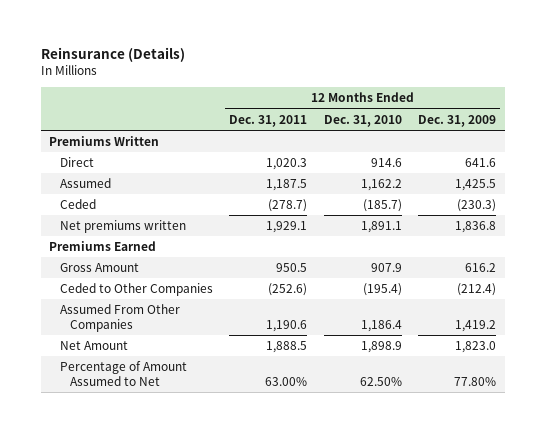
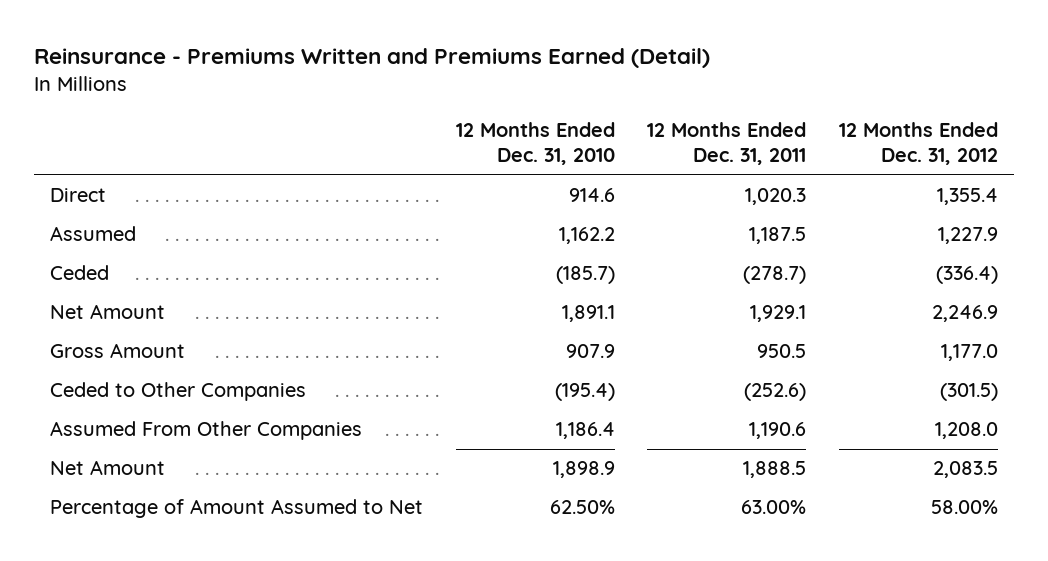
[40,47,185,63] Reinsurance (Details) -> [33,48,710,69] Reinsurance - Premiums Written and Premiums Earned (Detail)
[418,114,497,127] Dec. 31, 2009 -> none
none -> [839,122,999,166] 12 Months Ended Dec. 31, 2012
[49,136,160,147] Premiums Written -> none
[49,241,157,252] Premiums Earned -> none
[59,220,186,234] Net premiums written -> [50,304,166,320] Net Amount

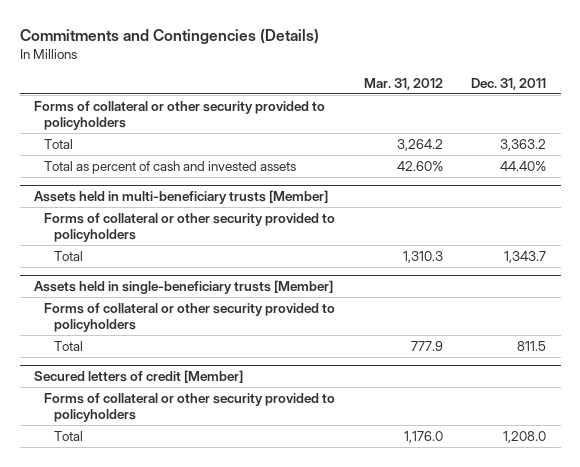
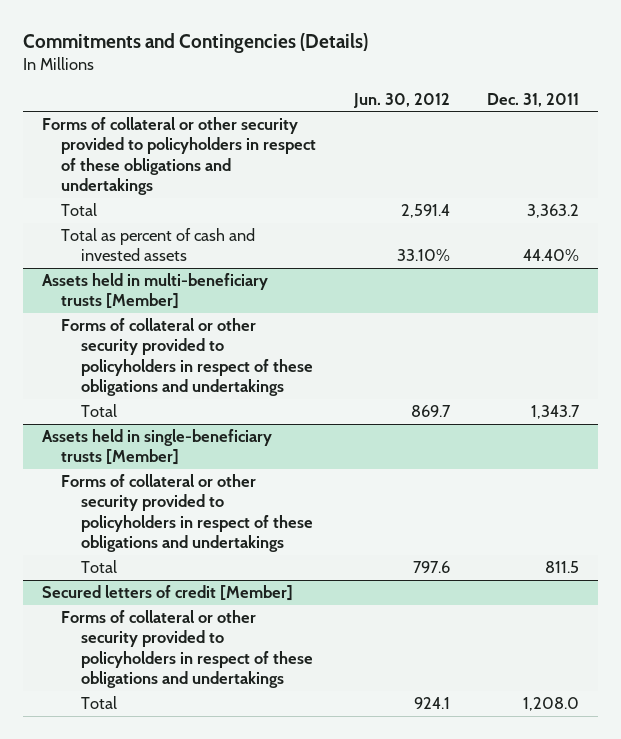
[363,77,443,90] Mar. 31, 2012 -> none
none -> [352,92,450,108] Jun. 30, 2012
[33,100,325,130] Forms of collateral or other security provided to policyholders -> [41,117,317,196] Forms of collateral or other security provided to policyholders in respect of these obligations and undertakings
[43,212,335,242] Forms of collateral or other security provided to policyholders -> [61,318,313,397] Forms of collateral or other security provided to policyholders in respect of these obligations and undertakings
[43,302,335,332] Forms of collateral or other security provided to policyholders -> [61,474,313,553] Forms of collateral or other security provided to policyholders in respect of these obligations and undertakings
[43,392,335,422] Forms of collateral or other security provided to policyholders -> [61,610,313,689] Forms of collateral or other security provided to policyholders in respect of these obligations and undertakings

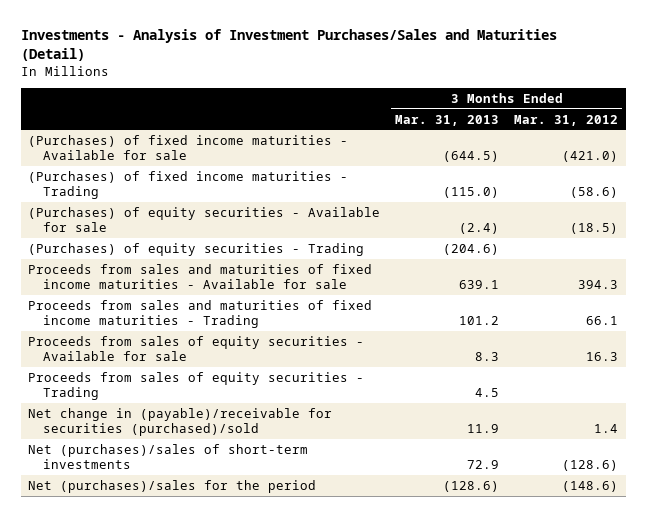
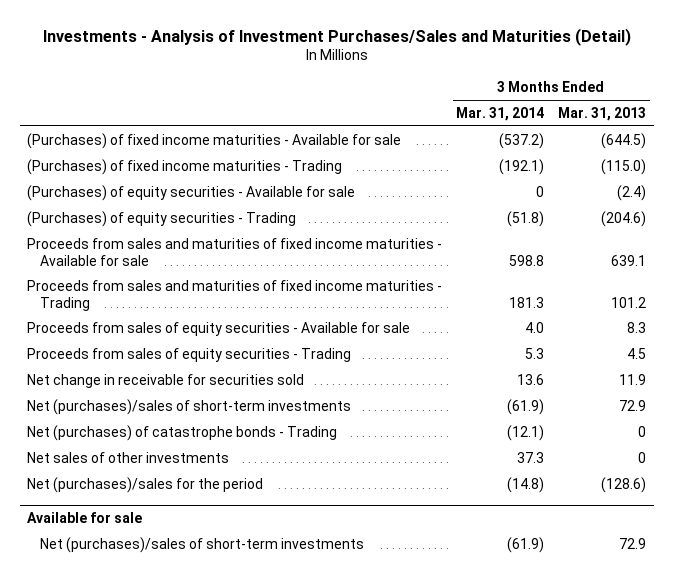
[514,114,619,126] Mar. 31, 2012 -> none
none -> [456,107,545,122] Mar. 31, 2014
[28,407,333,436] Net change in (payable)/receivable for securities (purchased)/sold -> [26,373,304,388] Net change in receivable for securities sold
none -> [26,424,337,441] Net (purchases) of catastrophe bonds - Trading
none -> [26,451,229,463] Net sales of other investments
none -> [26,512,142,524] Available for sale
none -> [40,536,365,553] Net (purchases)/sales of short-term investments

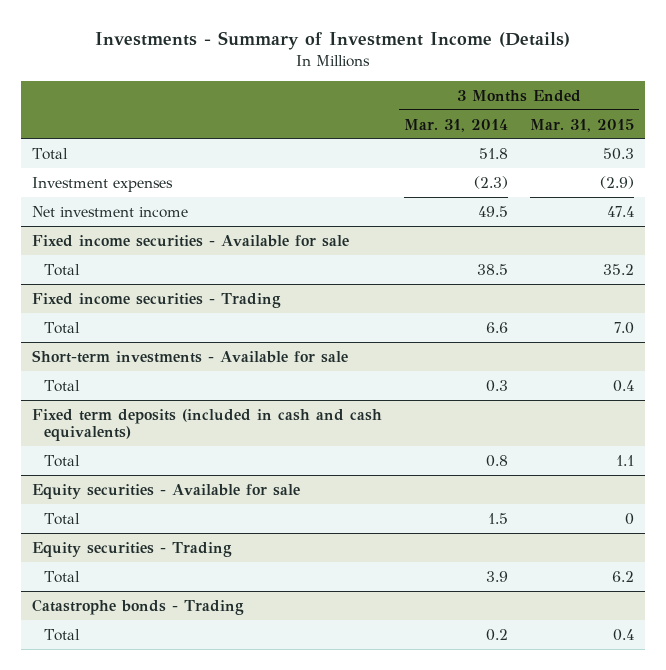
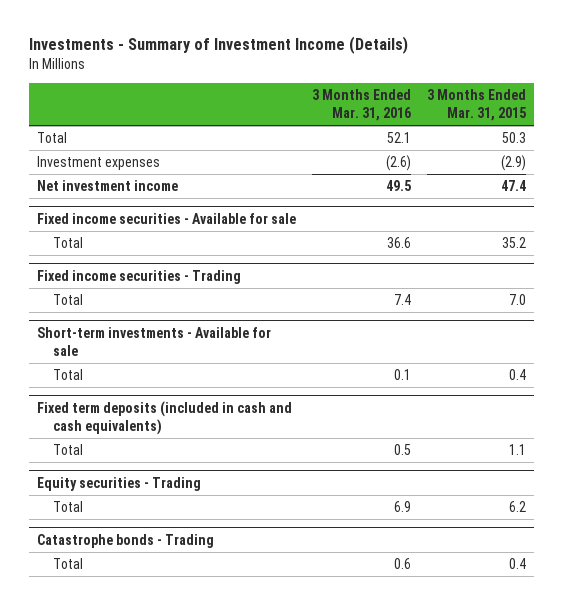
[403,118,508,132] Mar. 31, 2014 -> none
none -> [312,89,412,122] 3 Months Ended Mar. 31, 2016
[32,483,301,499] Equity securities - Available for sale -> none
[44,512,81,525] Total -> none

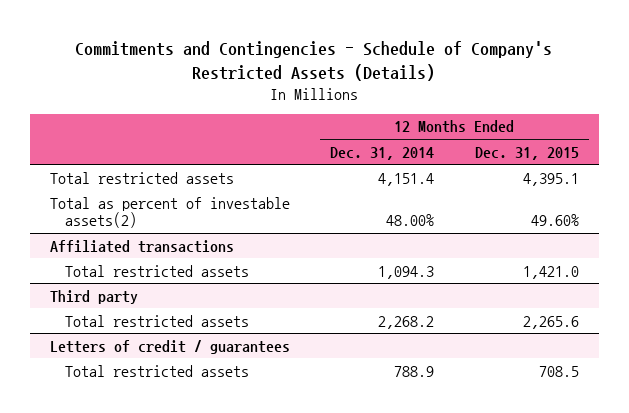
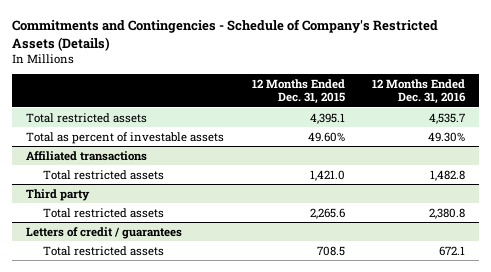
[330,146,435,160] Dec. 31, 2014 -> none
none -> [372,79,467,105] 12 Months Ended Dec. 31, 2016
[50,196,291,229] Total as percent of investable assets(2) -> [26,131,225,144] Total as percent of investable assets

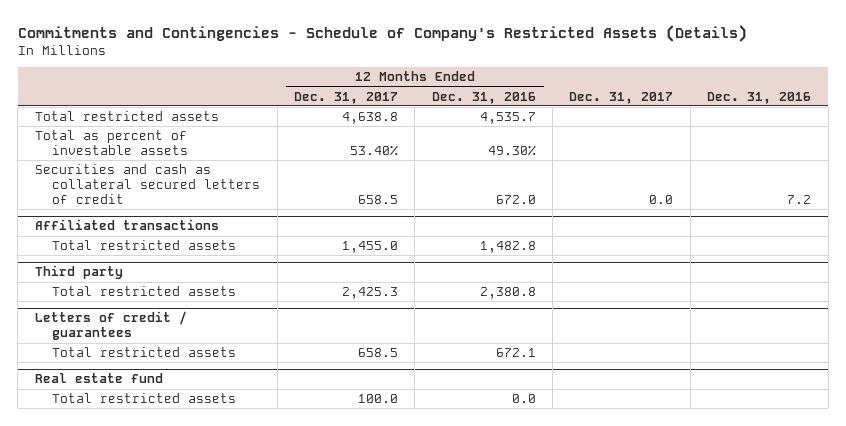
[251,79,345,105] 12 Months Ended Dec. 31, 2015 -> none
none -> [293,91,398,104] Dec. 31, 2017
none -> [569,91,674,104] Dec. 31, 2017
none -> [707,91,812,104] Dec. 31, 2016
none -> [34,163,261,204] Securities and cash as collateral secured letters of credit
none -> [34,373,163,384] Real estate fund
none -> [52,392,237,403] Total restricted assets

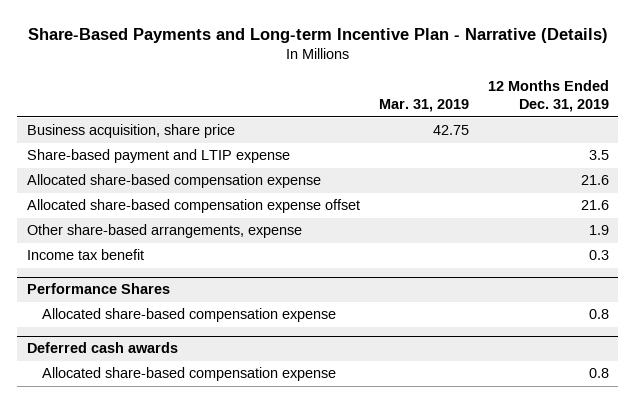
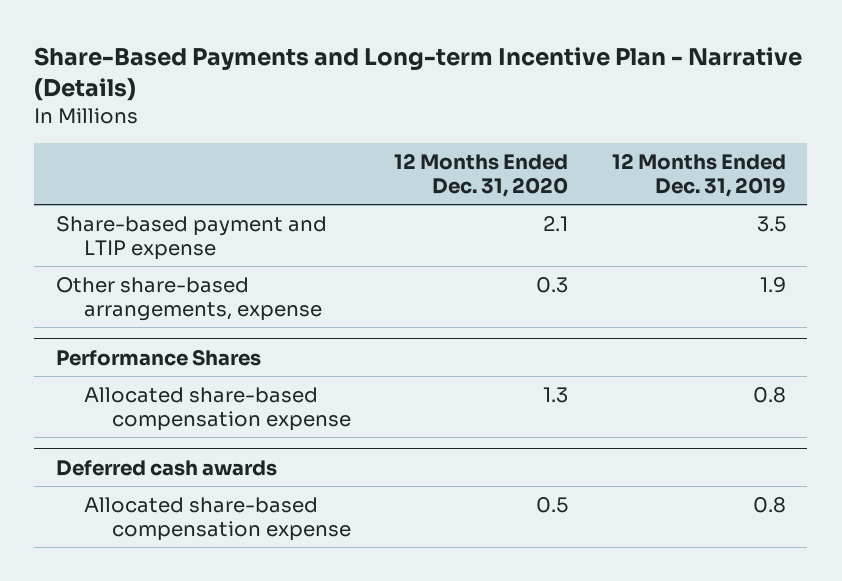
[378,99,469,113] Mar. 31, 2019 -> none
none -> [394,153,569,197] 12 Months Ended Dec. 31, 2020
[26,124,235,139] Business acquisition, share price -> none
[26,174,321,189] Allocated share-based compensation expense -> none
[26,199,360,214] Allocated share-based compensation expense offset -> none
[26,249,144,261] Income tax benefit -> none

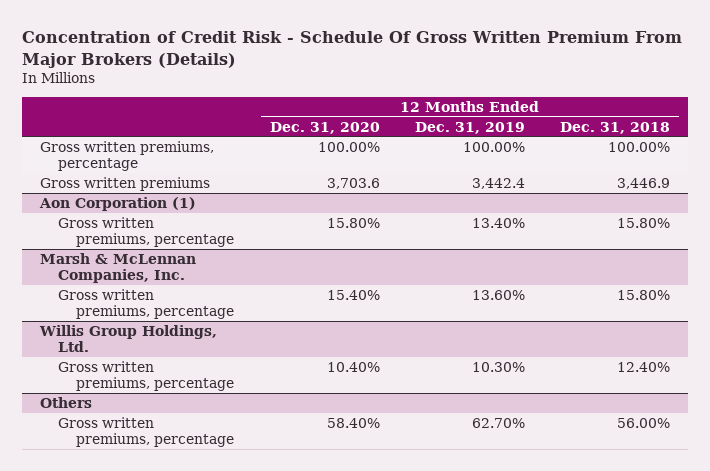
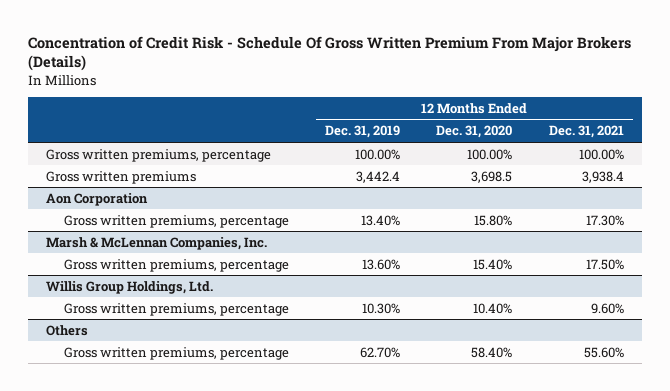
[560,121,671,134] Dec. 31, 2018 -> none
none -> [548,125,624,139] Dec. 31, 2021
[326,177,380,189] 3,703.6 -> [471,170,513,183] 3,698.5
[38,196,196,211] Aon Corporation (1) -> [45,192,148,206] Aon Corporation

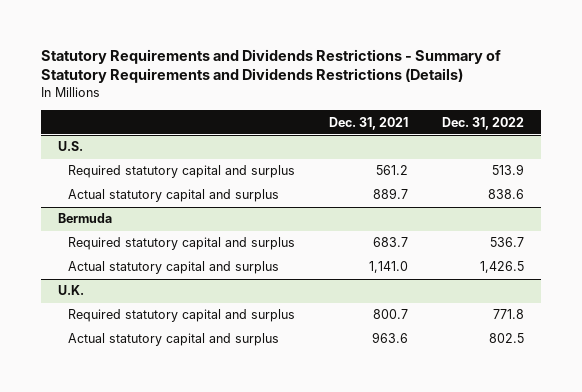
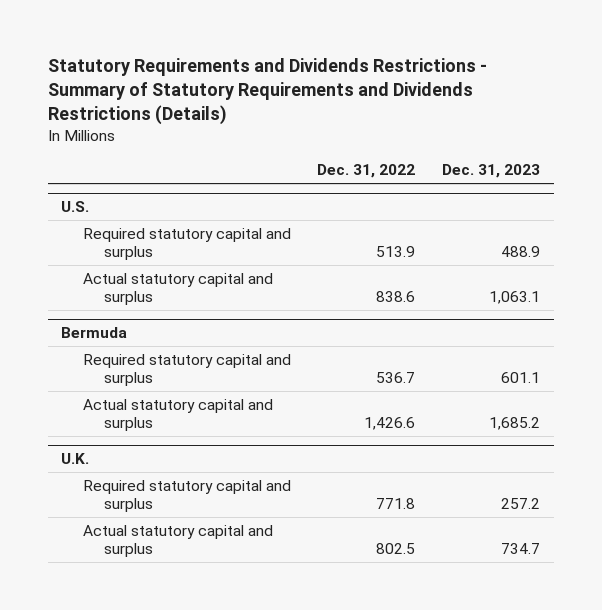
[328,116,408,130] Dec. 31, 2021 -> none
none -> [442,164,541,179] Dec. 31, 2023
[479,261,524,274] 1,426.5 -> [364,417,416,431] 1,426.6

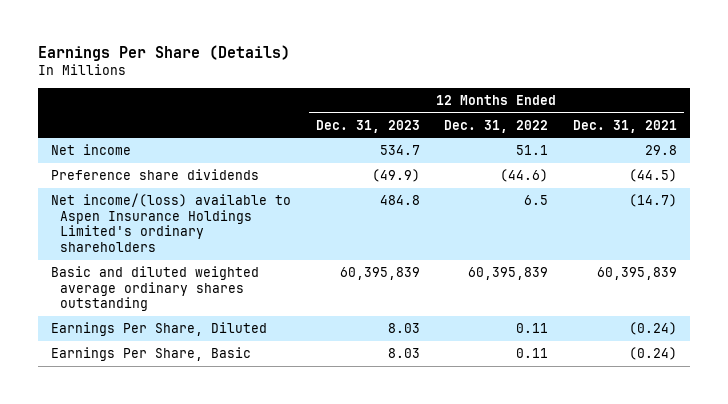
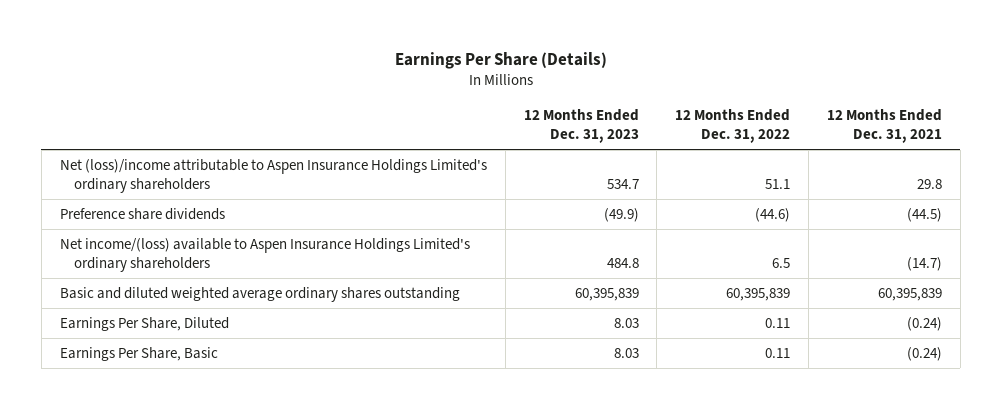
[50,144,131,156] Net income -> [59,158,487,194] Net (loss)/income attributable to Aspen Insurance Holdings Limited's ordinary shareholders

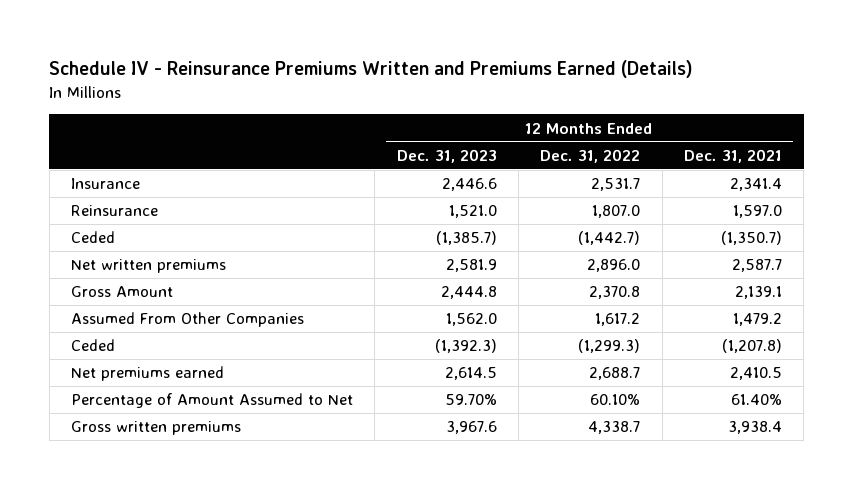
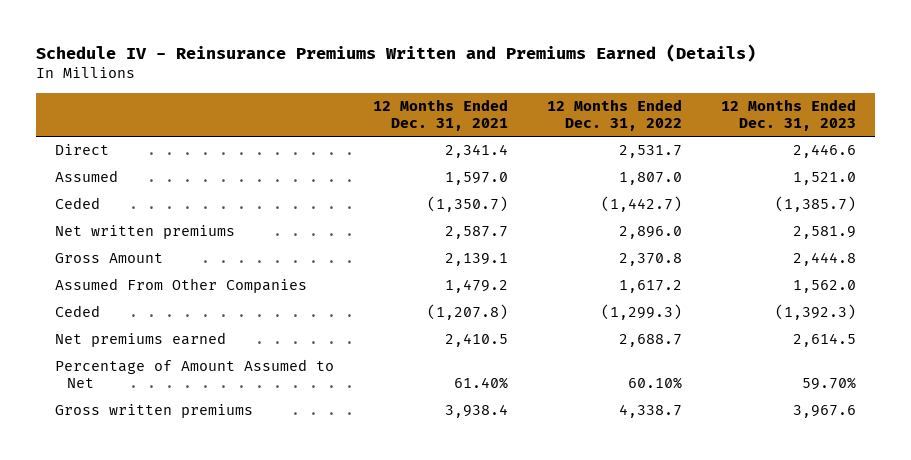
[71,178,141,190] Insurance -> [55,144,110,156] Direct
[71,205,159,217] Reinsurance -> [55,170,119,183] Assumed

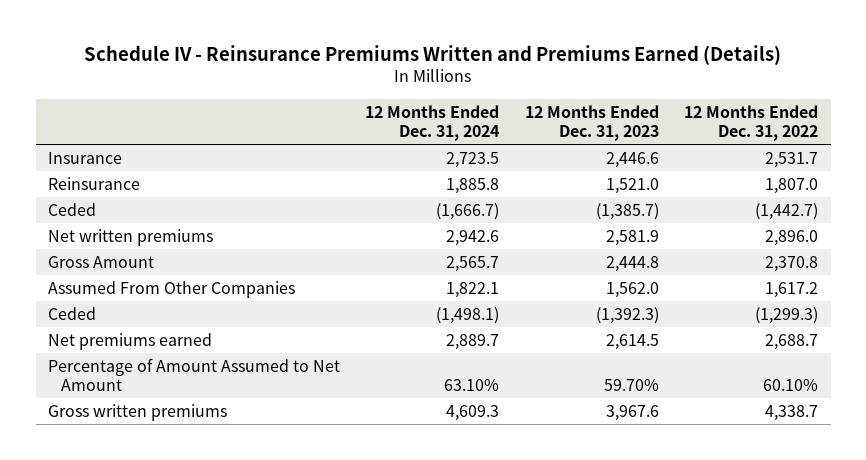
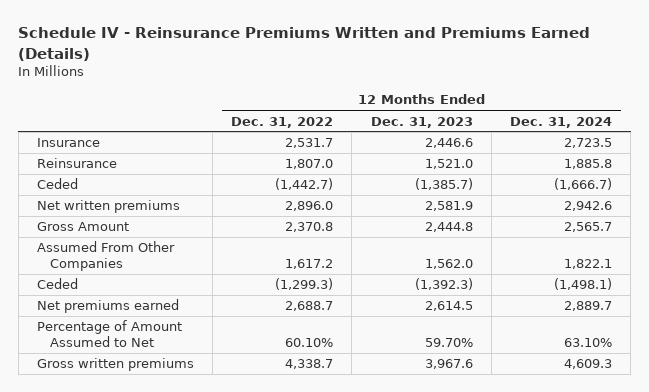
[48,357,341,392] Percentage of Amount Assumed to Net Amount -> [36,320,182,347] Percentage of Amount Assumed to Net

